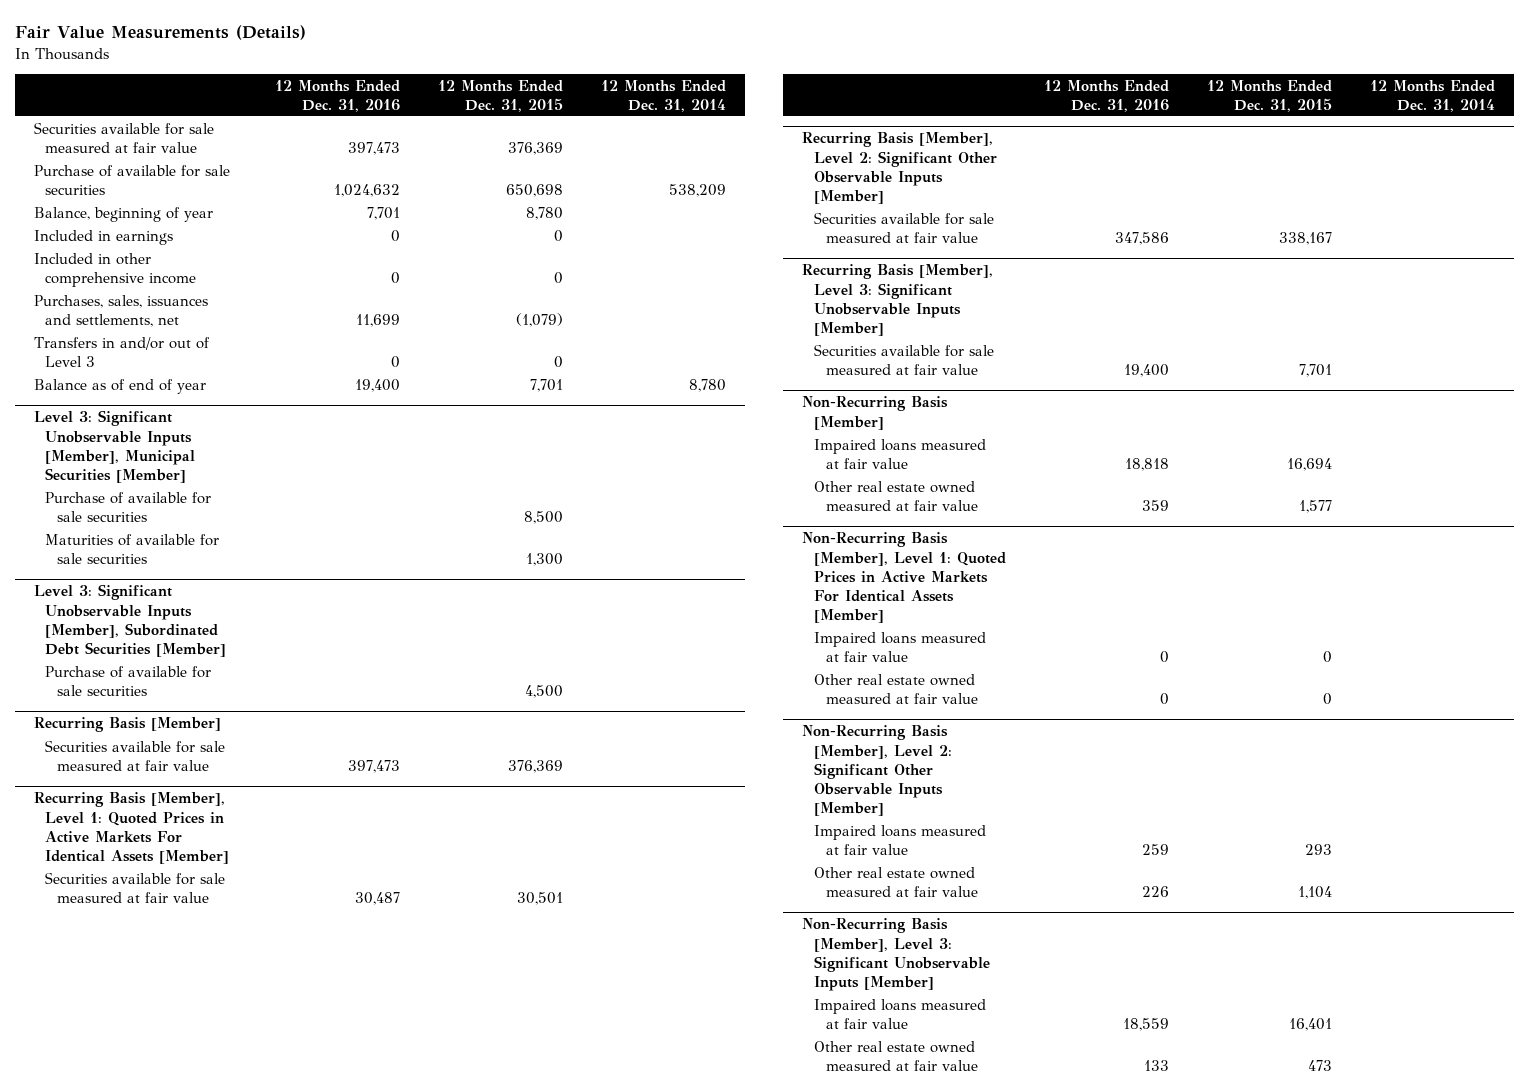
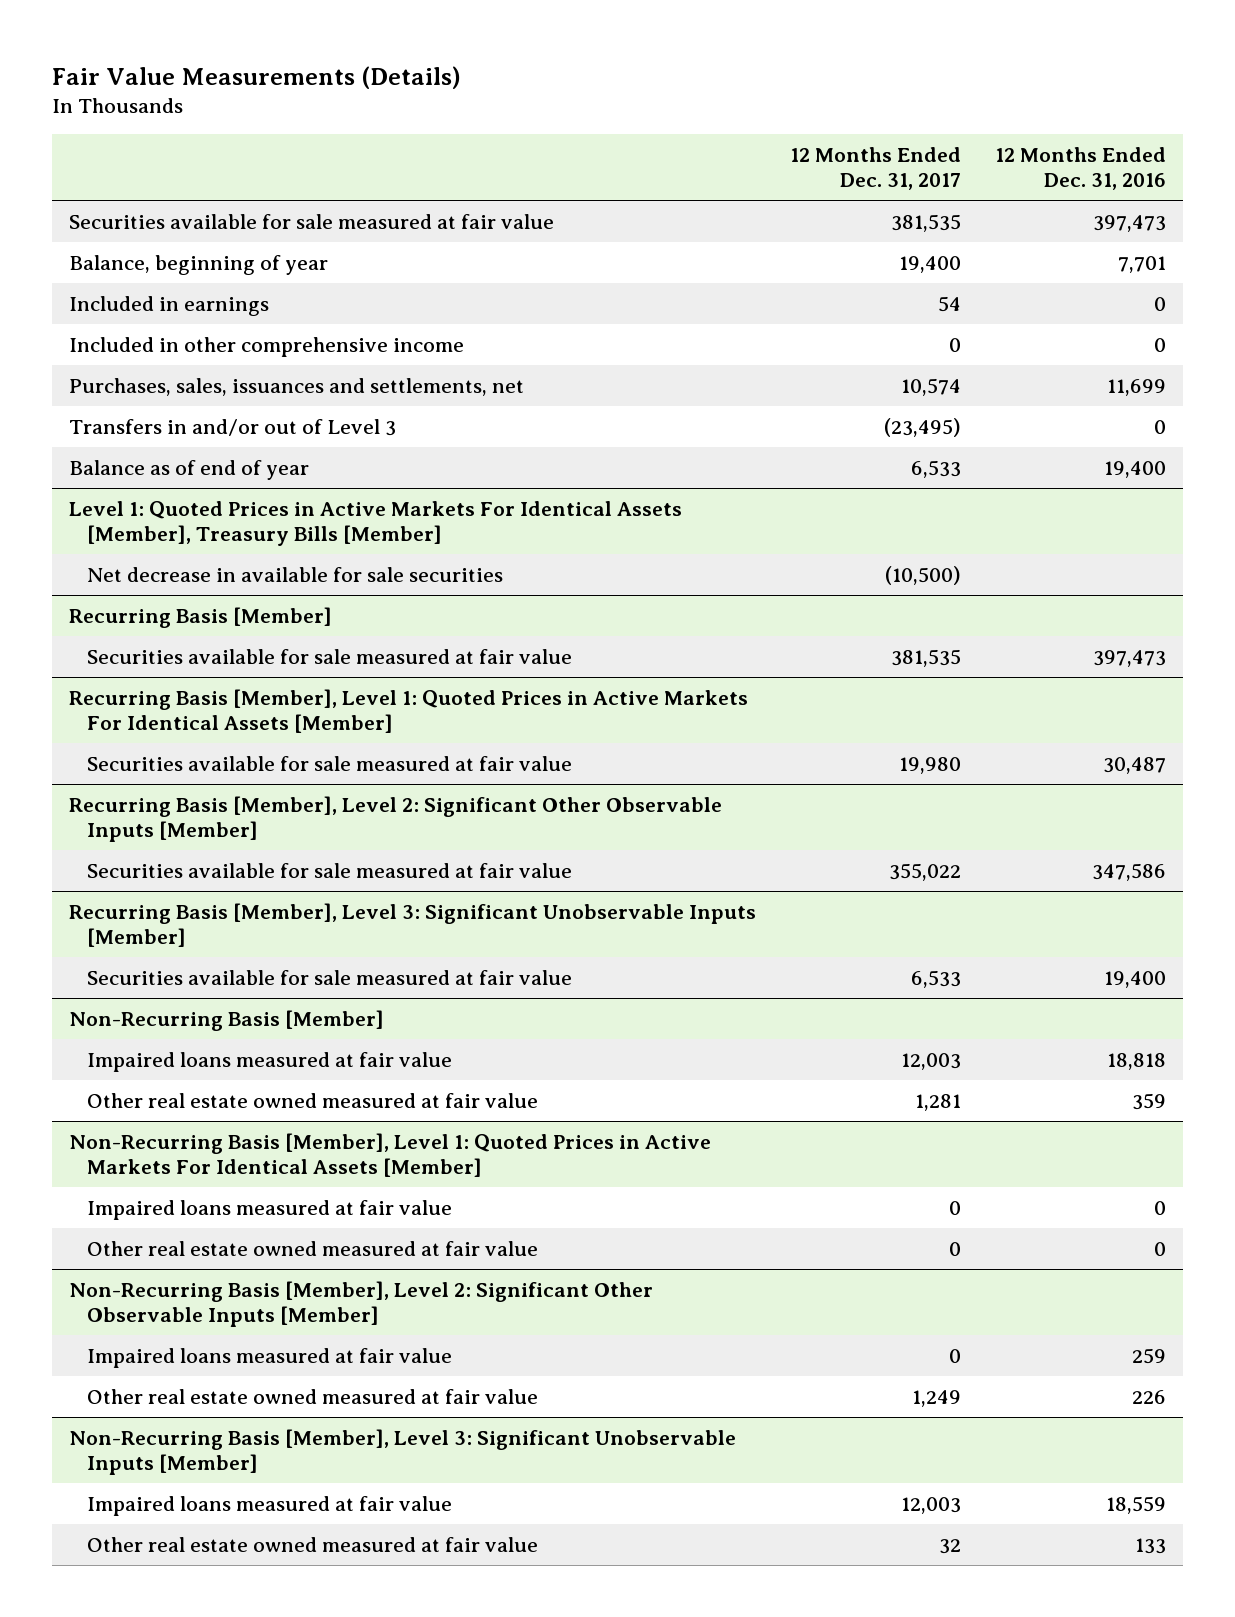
[438,79,564,112] 12 Months Ended Dec. 31, 2015 -> none
[601,79,727,112] 12 Months Ended Dec. 31, 2014 -> none
none -> [789,147,961,190] 12 Months Ended Dec. 31, 2017
[33,164,230,195] Purchase of available for sale securities -> none
[33,410,196,483] Level 3: Significant Unobservable Inputs [Member], Municipal Securities [Member] -> none
[45,491,212,522] Purchase of available for sale securities -> none
[45,533,220,564] Maturities of available for sale securities -> none
[33,584,227,657] Level 3: Significant Unobservable Inputs [Member], Subordinated Debt Securities [Member] -> none
[45,665,212,696] Purchase of available for sale securities -> none
none -> [68,500,682,546] Level 1: Quoted Prices in Active Markets For Identical Assets [Member], Treasury Bills [Member]
none -> [86,566,503,582] Net decrease in available for sale securities

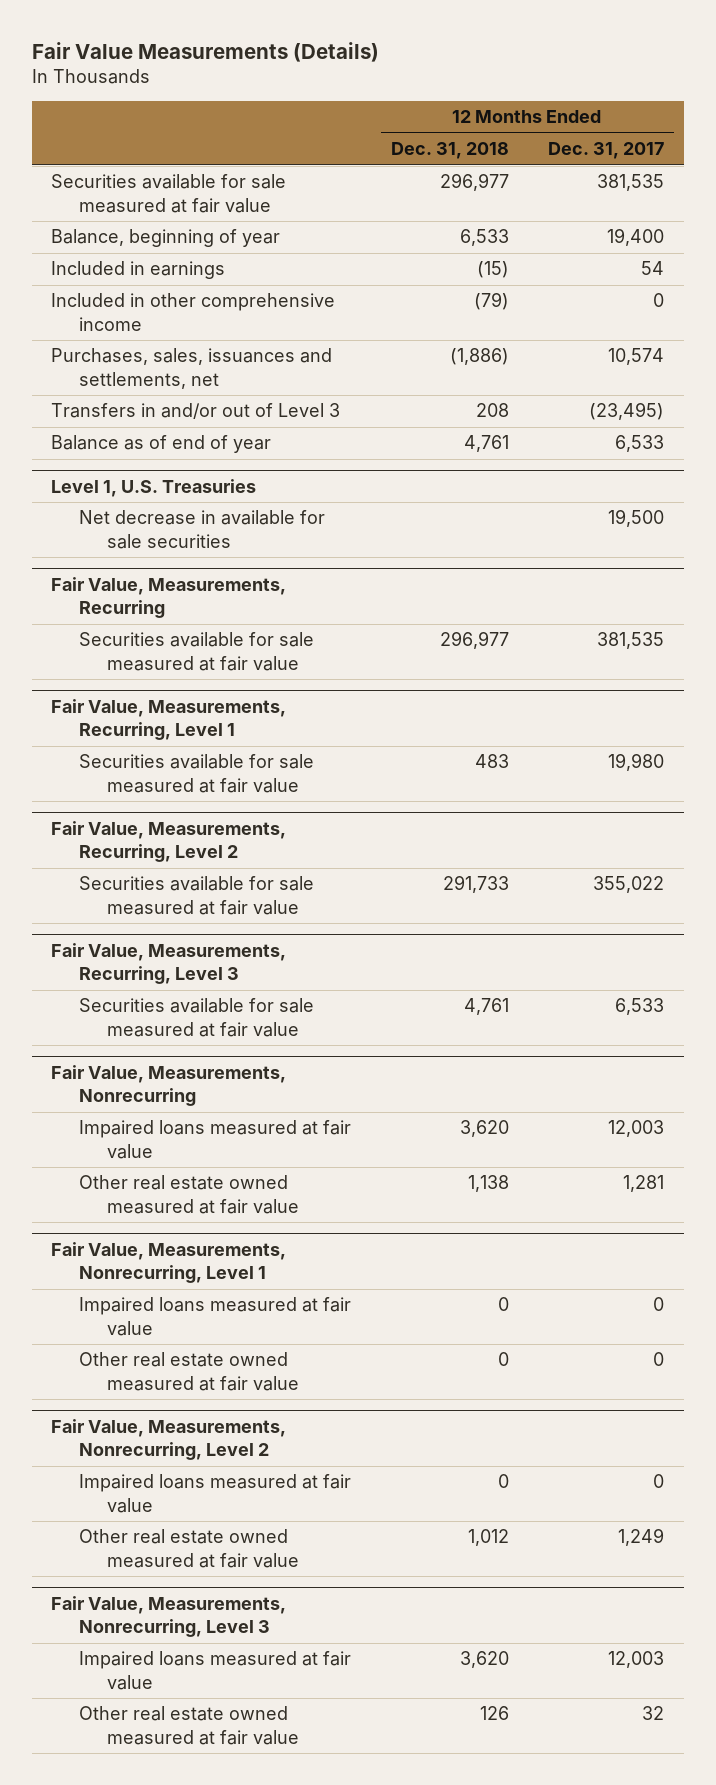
[994,147,1166,190] 12 Months Ended Dec. 31, 2016 -> none
none -> [390,142,509,160] Dec. 31, 2018
[68,500,682,546] Level 1: Quoted Prices in Active Markets For Identical Assets [Member], Treasury Bills [Member] -> none
none -> [51,478,257,497] Level 1, U.S. Treasuries
[884,565,961,585] (10,500) -> [608,509,665,528] 19,500
[68,606,332,628] Recurring Basis [Member] -> [51,576,287,619] Fair Value, Measurements, Recurring
[68,688,748,733] Recurring Basis [Member], Level 1: Quoted Prices in Active Markets For Identical Assets [Member] -> none
none -> [51,698,287,741] Fair Value, Measurements, Recurring, Level 1
[68,795,722,842] Recurring Basis [Member], Level 2: Significant Other Observable Inputs [Member] -> none
none -> [51,820,287,863] Fair Value, Measurements, Recurring, Level 2
[68,902,756,947] Recurring Basis [Member], Level 3: Significant Unobservable Inputs [Member] -> none
none -> [51,942,287,985] Fair Value, Measurements, Recurring, Level 3
[68,1009,384,1031] Non-Recurring Basis [Member] -> [51,1064,287,1107] Fair Value, Measurements, Nonrecurring
[68,1132,711,1177] Non-Recurring Basis [Member], Level 1: Quoted Prices in Active Markets For Identical Assets [Member] -> none
none -> [51,1241,287,1284] Fair Value, Measurements, Nonrecurring, Level 1
[68,1280,653,1327] Non-Recurring Basis [Member], Level 2: Significant Other Observable Inputs [Member] -> none
none -> [51,1418,287,1461] Fair Value, Measurements, Nonrecurring, Level 2
[68,1428,736,1475] Non-Recurring Basis [Member], Level 3: Significant Unobservable Inputs [Member] -> none
none -> [51,1595,287,1638] Fair Value, Measurements, Nonrecurring, Level 3

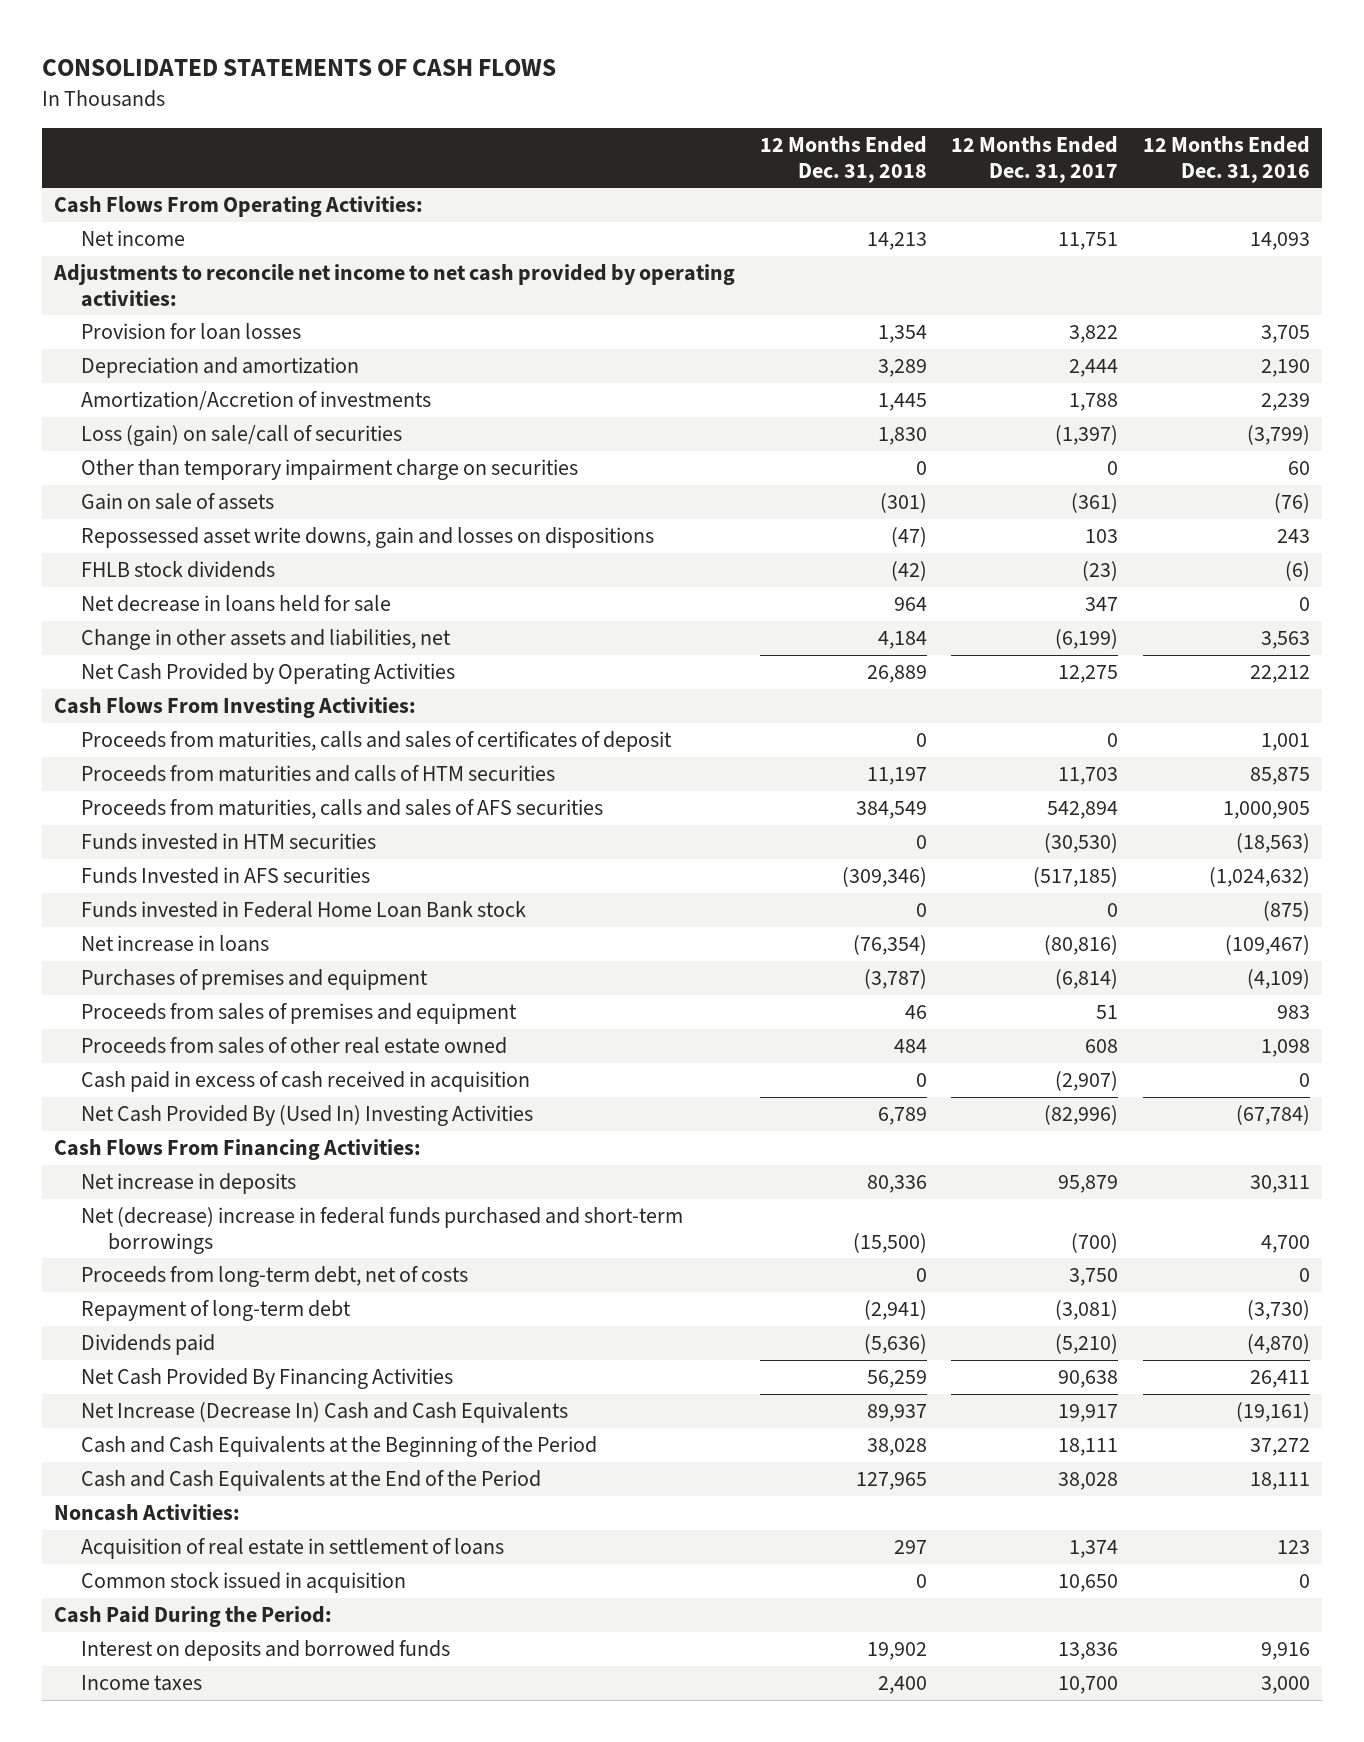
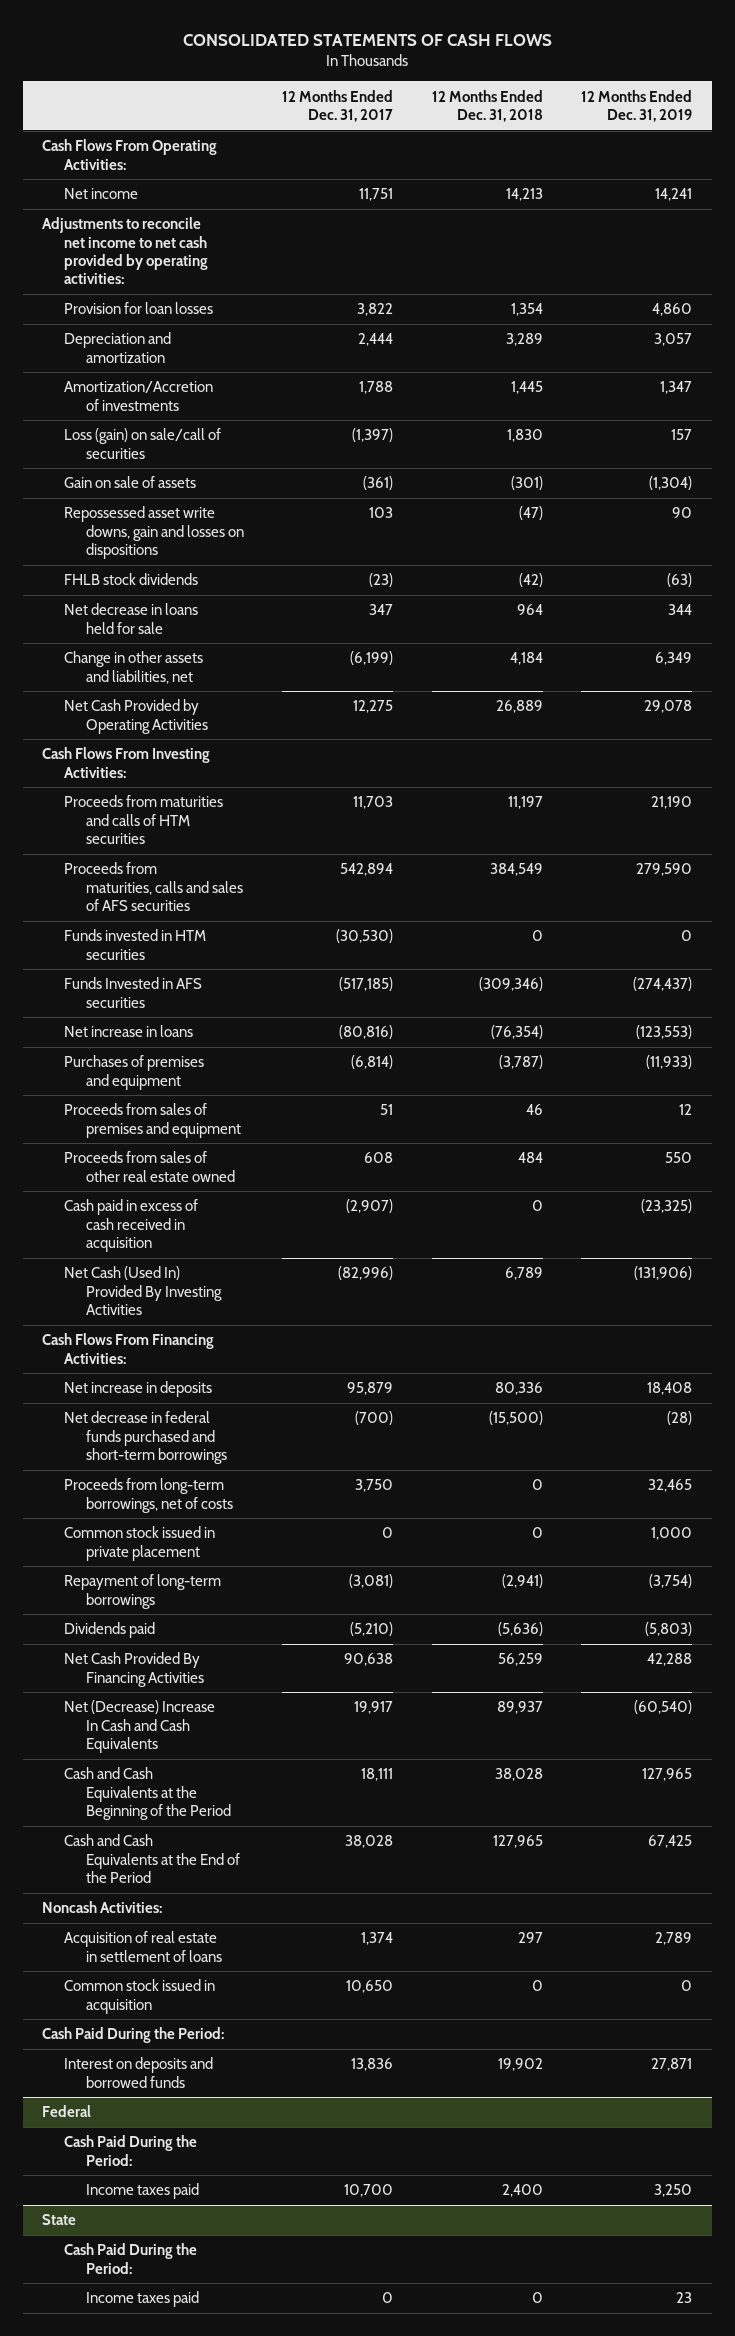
[1142,135,1310,183] 12 Months Ended Dec. 31, 2016 -> none
none -> [581,89,693,122] 12 Months Ended Dec. 31, 2019
[80,459,578,481] Other than temporary impairment charge on securities -> none
[80,731,672,753] Proceeds from maturities, calls and sales of certificates of deposit -> none
[80,901,526,919] Funds invested in Federal Home Loan Bank stock -> none
[80,1105,533,1127] Net Cash Provided By (Used In) Investing Activities -> [64,1266,222,1315] Net Cash (Used In) Provided By Investing Activities
[80,1207,683,1254] Net (decrease) increase in federal funds purchased and short-term borrowings -> [64,1411,227,1464] Net decrease in federal funds purchased and short-term borrowings
[80,1266,468,1288] Proceeds from long-term debt, net of costs -> [64,1478,233,1513] Proceeds from long-term borrowings, net of costs
none -> [64,1526,216,1561] Common stock issued in private placement
[80,1300,351,1322] Repayment of long-term debt -> [64,1574,222,1609] Repayment of long-term borrowings
[80,1402,568,1424] Net Increase (Decrease In) Cash and Cash Equivalents -> [64,1700,216,1753] Net (Decrease) Increase In Cash and Cash Equivalents
none -> [42,2105,92,2118] Federal
none -> [64,2135,198,2166] Cash Paid During the Period:
[80,1675,202,1692] Income taxes -> [85,2183,199,2200] Income taxes paid
none -> [42,2214,77,2226] State
none -> [64,2243,198,2274] Cash Paid During the Period:
none -> [85,2291,199,2308] Income taxes paid

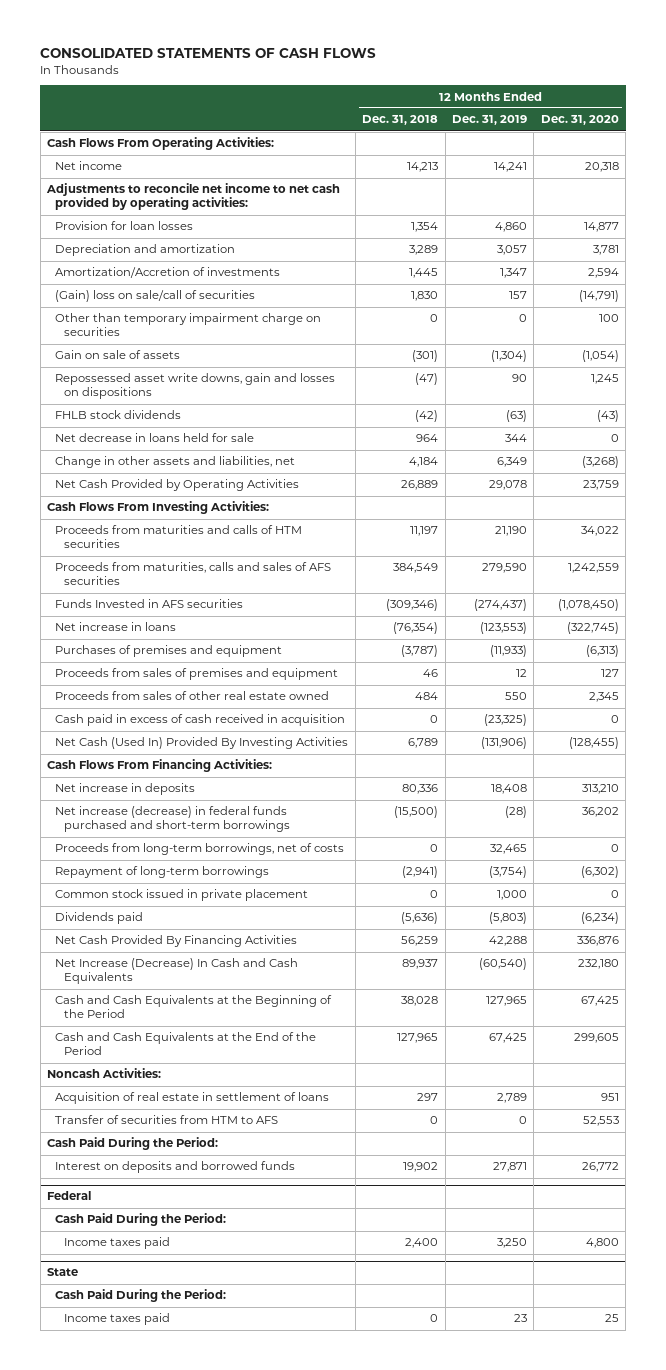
[282,89,394,122] 12 Months Ended Dec. 31, 2017 -> none
none -> [540,115,619,126] Dec. 31, 2020
[64,428,222,459] Loss (gain) on sale/call of securities -> [55,290,256,303] (Gain) loss on sale/call of securities
none -> [55,313,322,337] Other than temporary impairment charge on securities
[64,929,207,960] Funds invested in HTM securities -> none
[64,1411,227,1464] Net decrease in federal funds purchased and short-term borrowings -> [55,806,290,833] Net increase (decrease) in federal funds purchased and short-term borrowings
[64,1526,216,1561] Common stock issued in private placement -> [55,889,309,902] Common stock issued in private placement
[64,1700,216,1753] Net (Decrease) Increase In Cash and Cash Equivalents -> [55,958,299,985] Net Increase (Decrease) In Cash and Cash Equivalents
[64,1979,216,2014] Common stock issued in acquisition -> none
none -> [55,1115,279,1125] Transfer of securities from HTM to AFS

